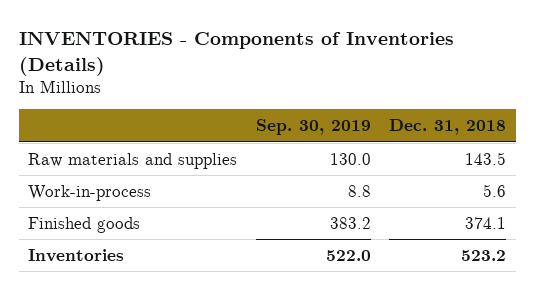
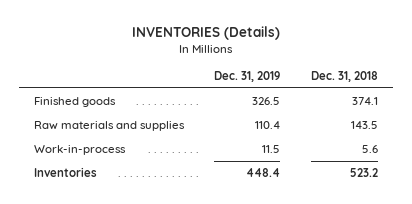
[19,31,455,76] INVENTORIES - Components of Inventories (Details) -> [131,25,280,40] INVENTORIES (Details)
[255,119,371,136] Sep. 30, 2019 -> none
none -> [214,71,281,83] Dec. 31, 2019
[28,216,141,233] Finished goods -> [33,96,116,107] Finished goods

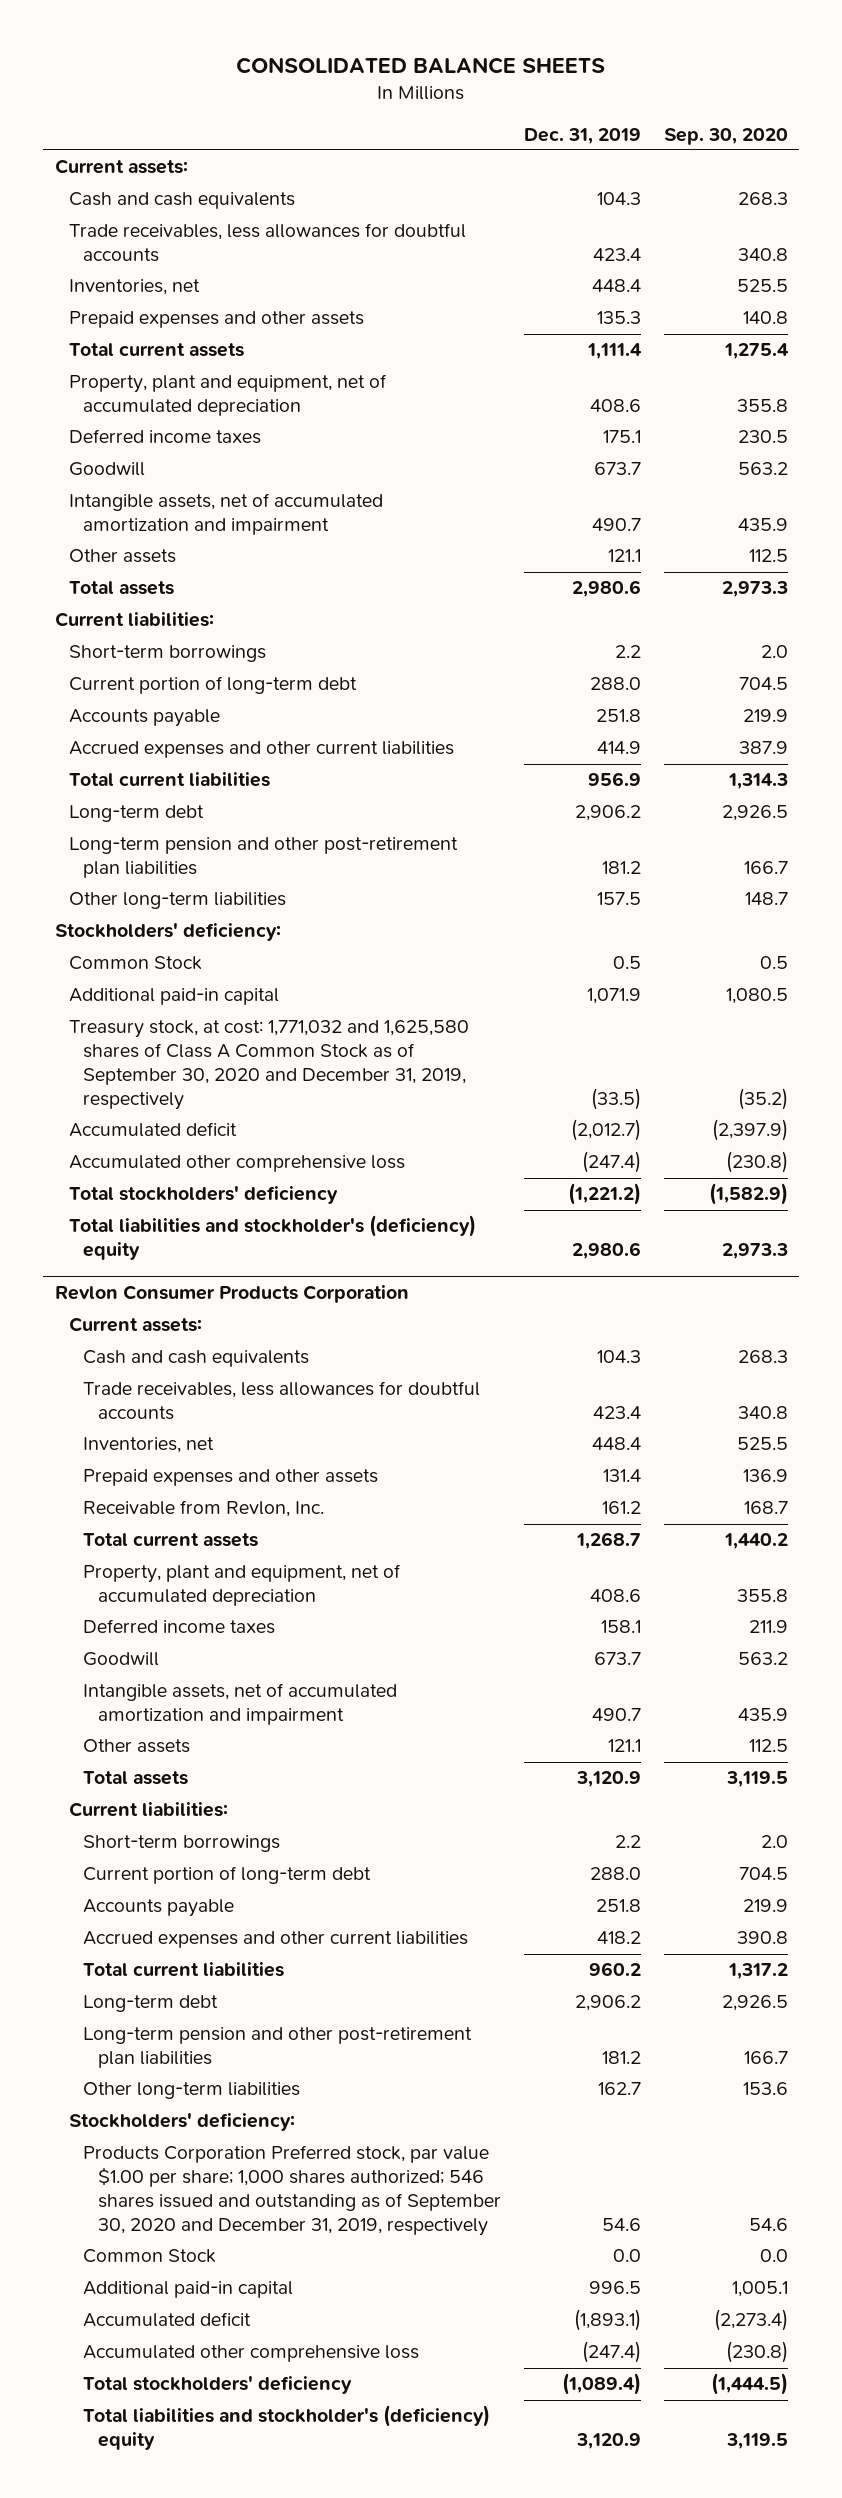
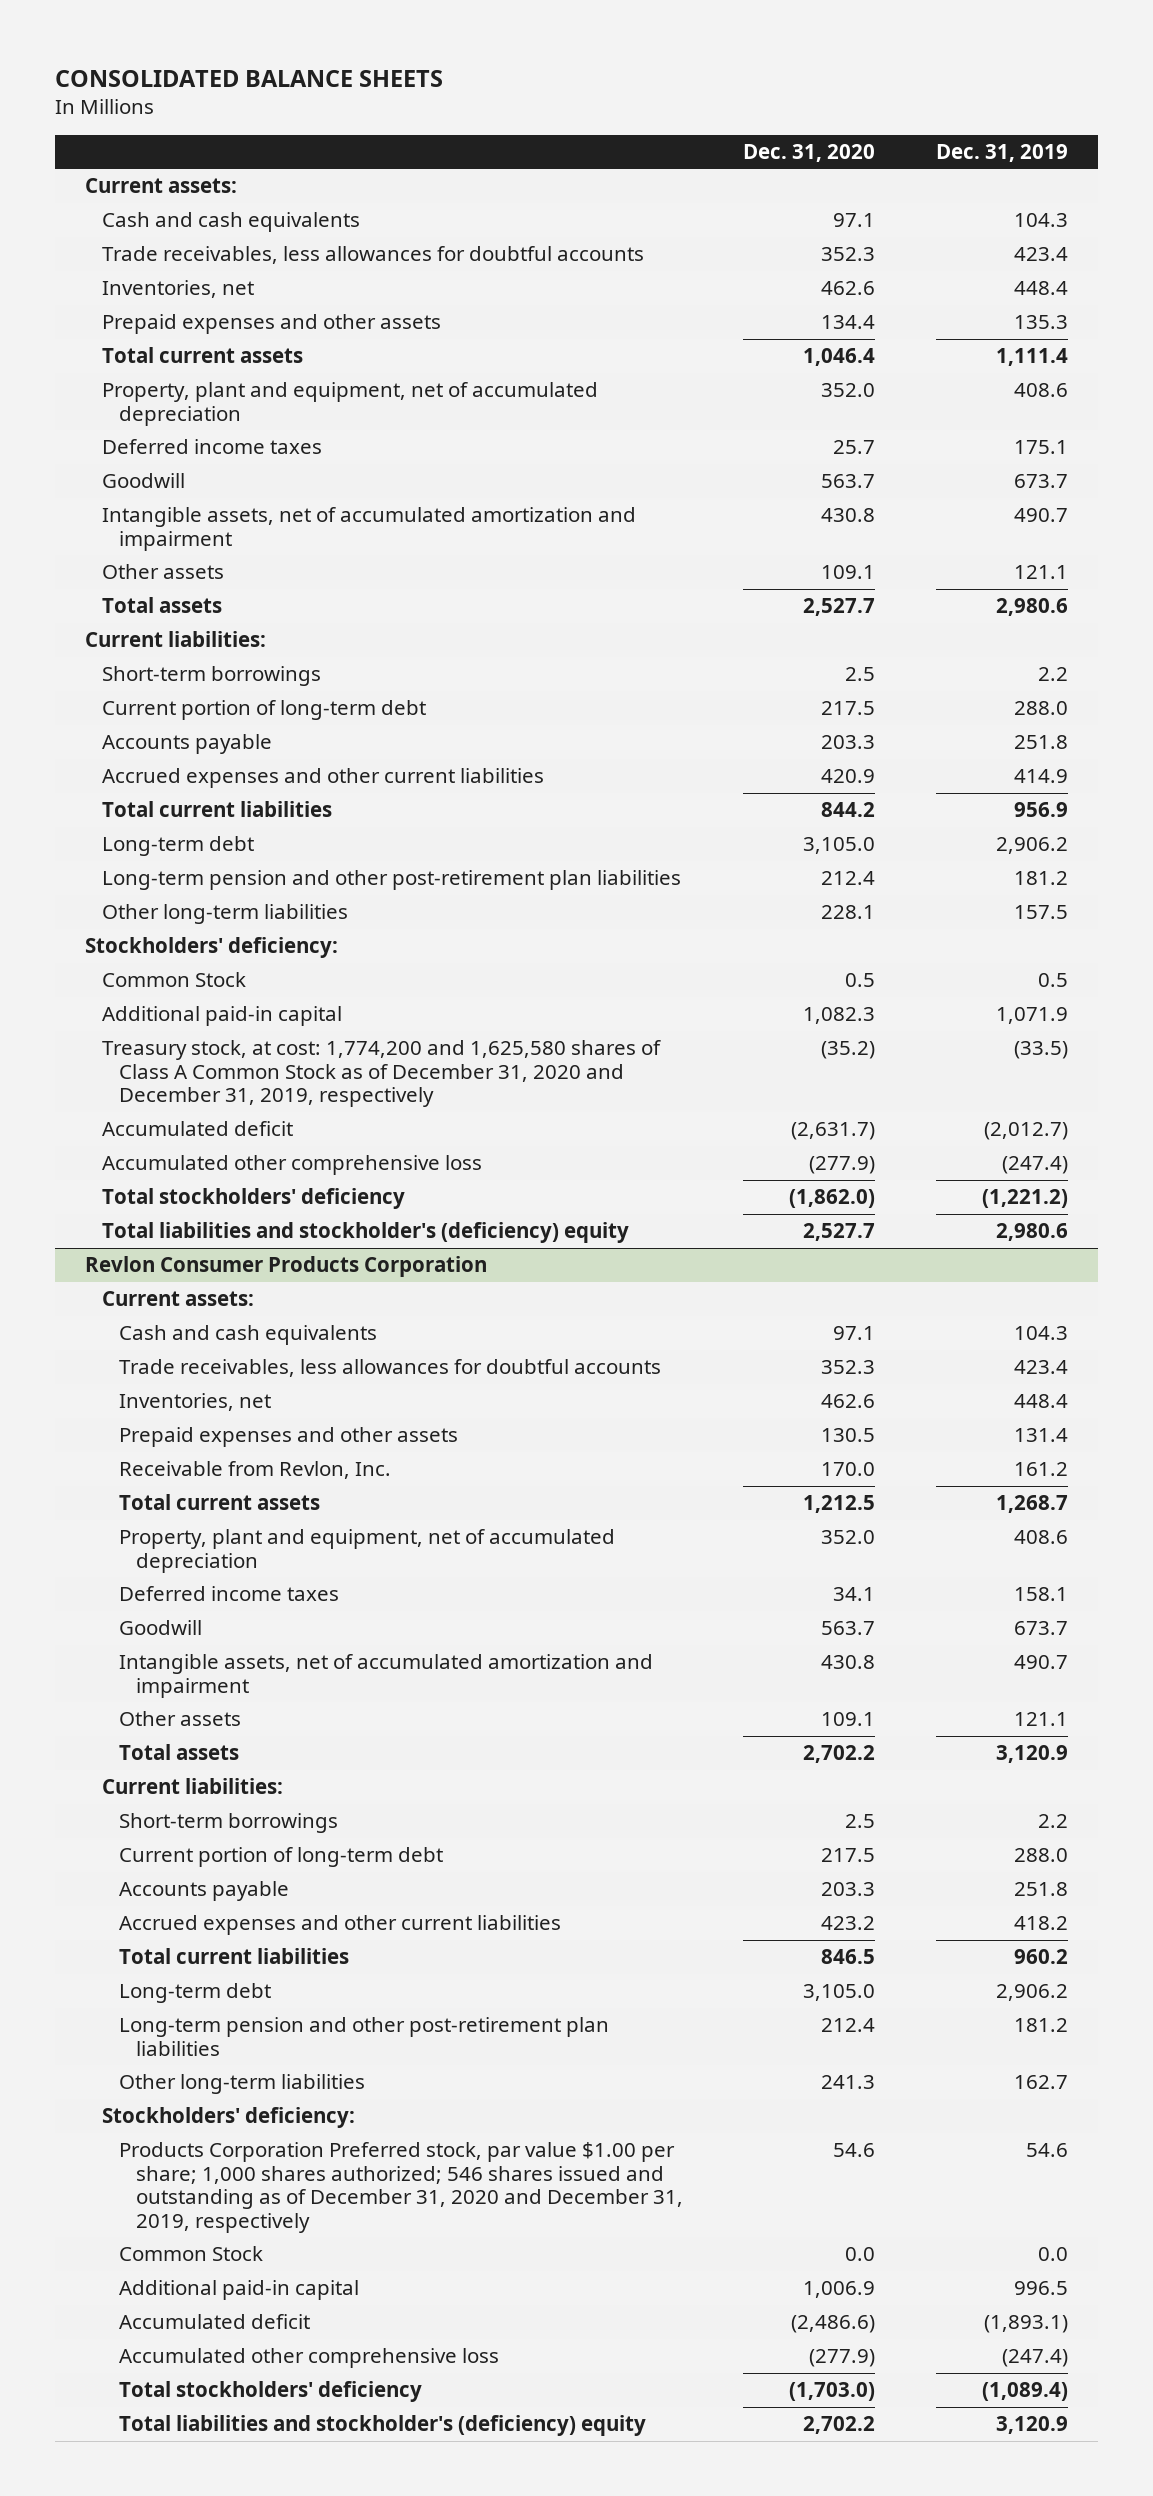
[663,127,788,145] Sep. 30, 2020 -> none
none -> [743,143,876,162] Dec. 31, 2020
[69,1020,470,1110] Treasury stock, at cost: 1,771,032 and 1,625,580 shares of Class A Common Stock as of September 30, 2020 and December 31, 2019, respectively -> [102,1040,662,1108] Treasury stock, at cost: 1,774,200 and 1,625,580 shares of Class A Common Stock as of December 31, 2020 and December 31, 2019, respectively
[83,2145,501,2236] Products Corporation Preferred stock, par value $1.00 per share; 1,000 shares authorized; 546 shares issued and outstanding as of September 30, 2020 and December 31, 2019, respectively -> [119,2142,684,2233] Products Corporation Preferred stock, par value $1.00 per share; 1,000 shares authorized; 546 shares issued and outstanding as of December 31, 2020 and December 31, 2019, respectively

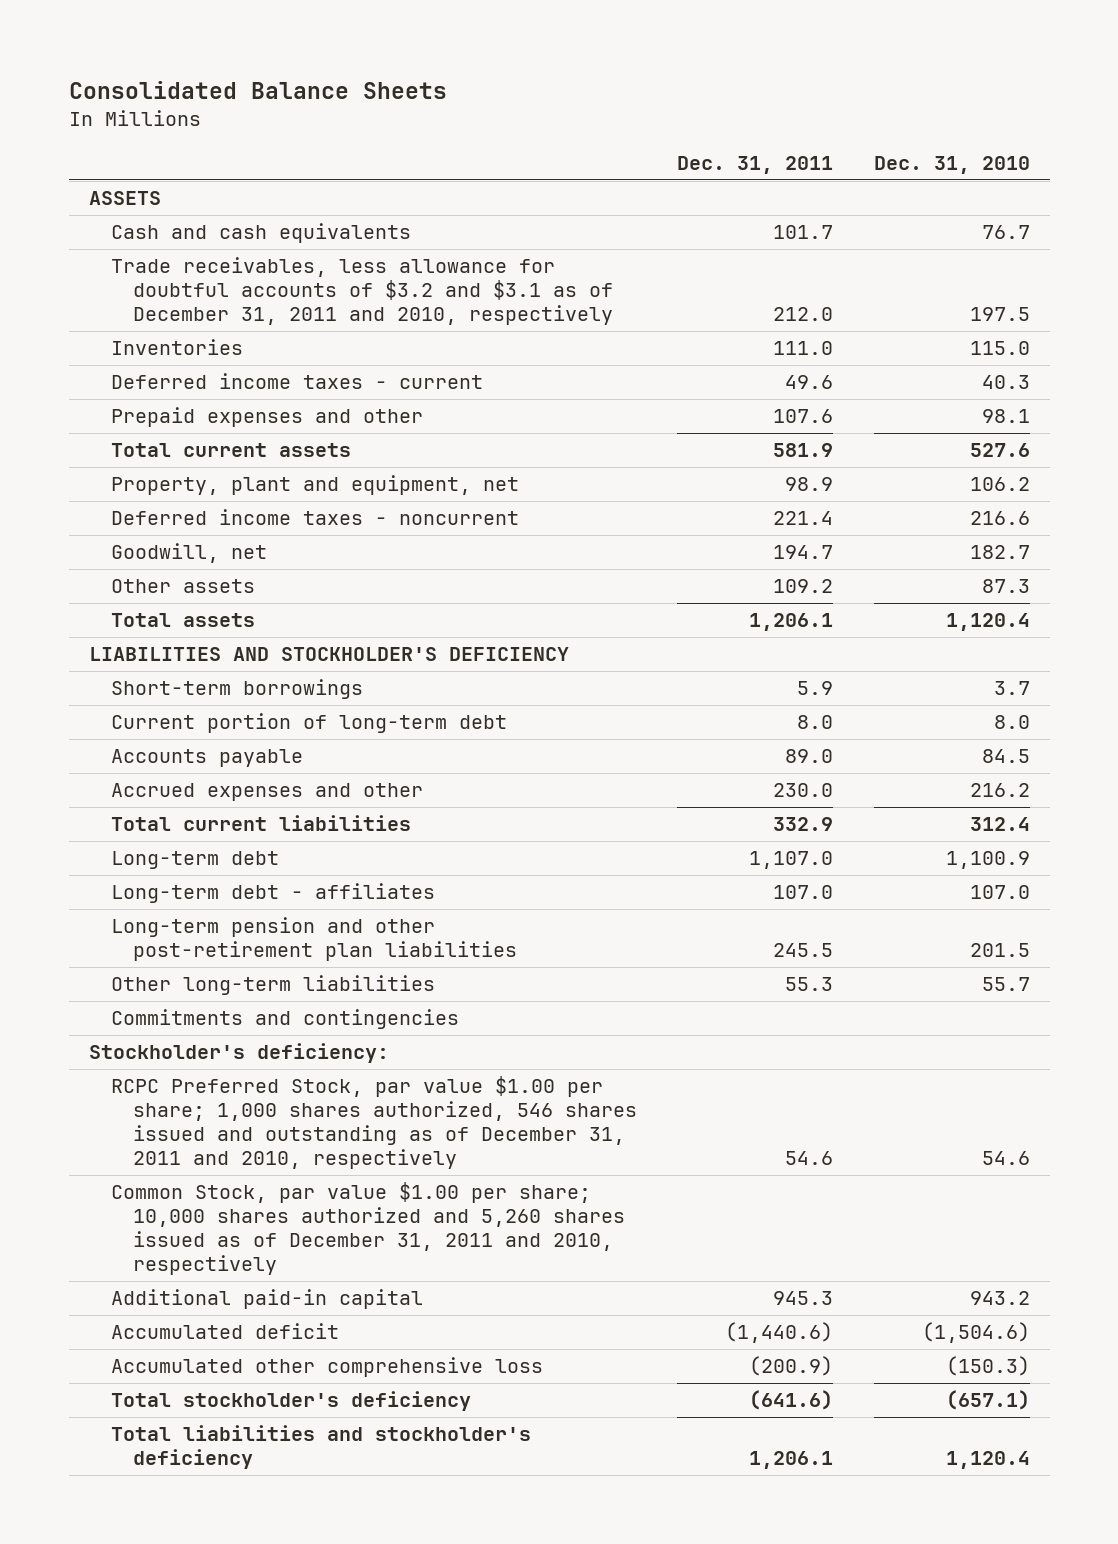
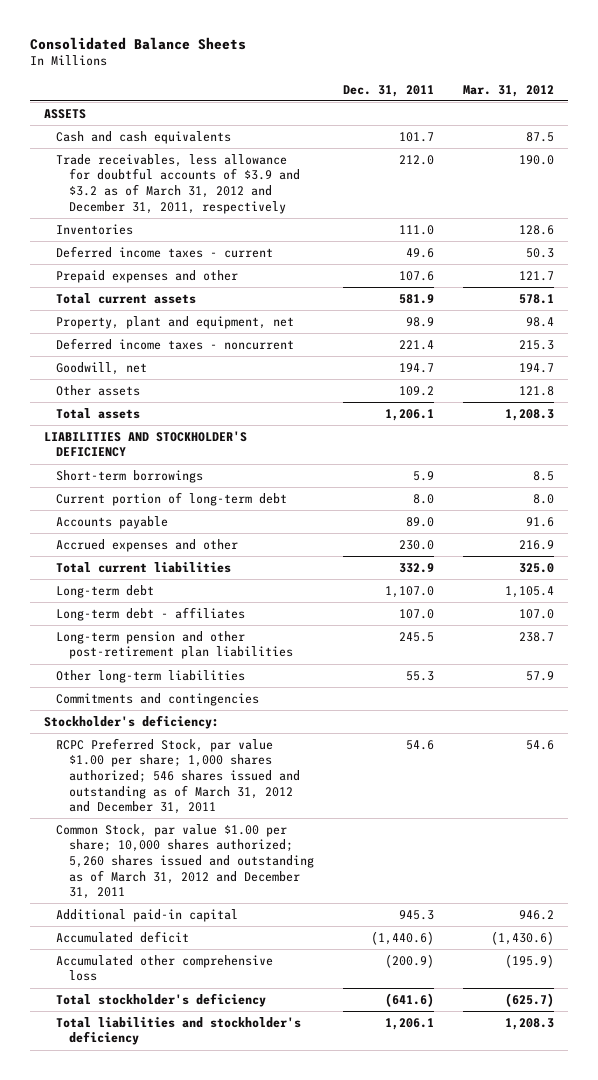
[873,155,1030,174] Dec. 31, 2010 -> none
none -> [462,84,554,97] Mar. 31, 2012
[110,257,613,326] Trade receivables, less allowance for doubtful accounts of $3.2 and $3.1 as of December 31, 2011 and 2010, respectively -> [56,153,300,214] Trade receivables, less allowance for doubtful accounts of $3.9 and $3.2 as of March 31, 2012 and December 31, 2011, respectively
[110,1076,637,1170] RCPC Preferred Stock, par value $1.00 per share; 1,000 shares authorized, 546 shares issued and outstanding as of December 31, 2011 and 2010, respectively -> [56,737,300,815] RCPC Preferred Stock, par value $1.00 per share; 1,000 shares authorized; 546 shares issued and outstanding as of March 31, 2012 and December 31, 2011
[110,1182,625,1276] Common Stock, par value $1.00 per share; 10,000 shares authorized and 5,260 shares issued as of December 31, 2011 and 2010, respectively -> [56,823,314,900] Common Stock, par value $1.00 per share; 10,000 shares authorized; 5,260 shares issued and outstanding as of March 31, 2012 and December 31, 2011

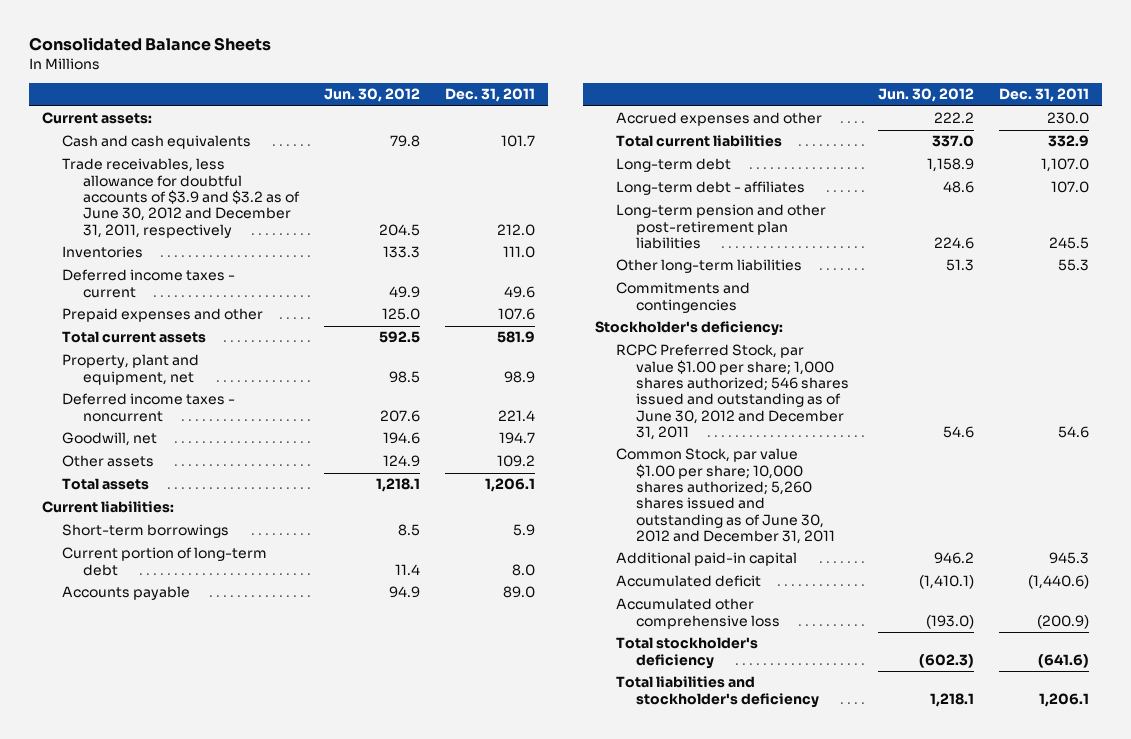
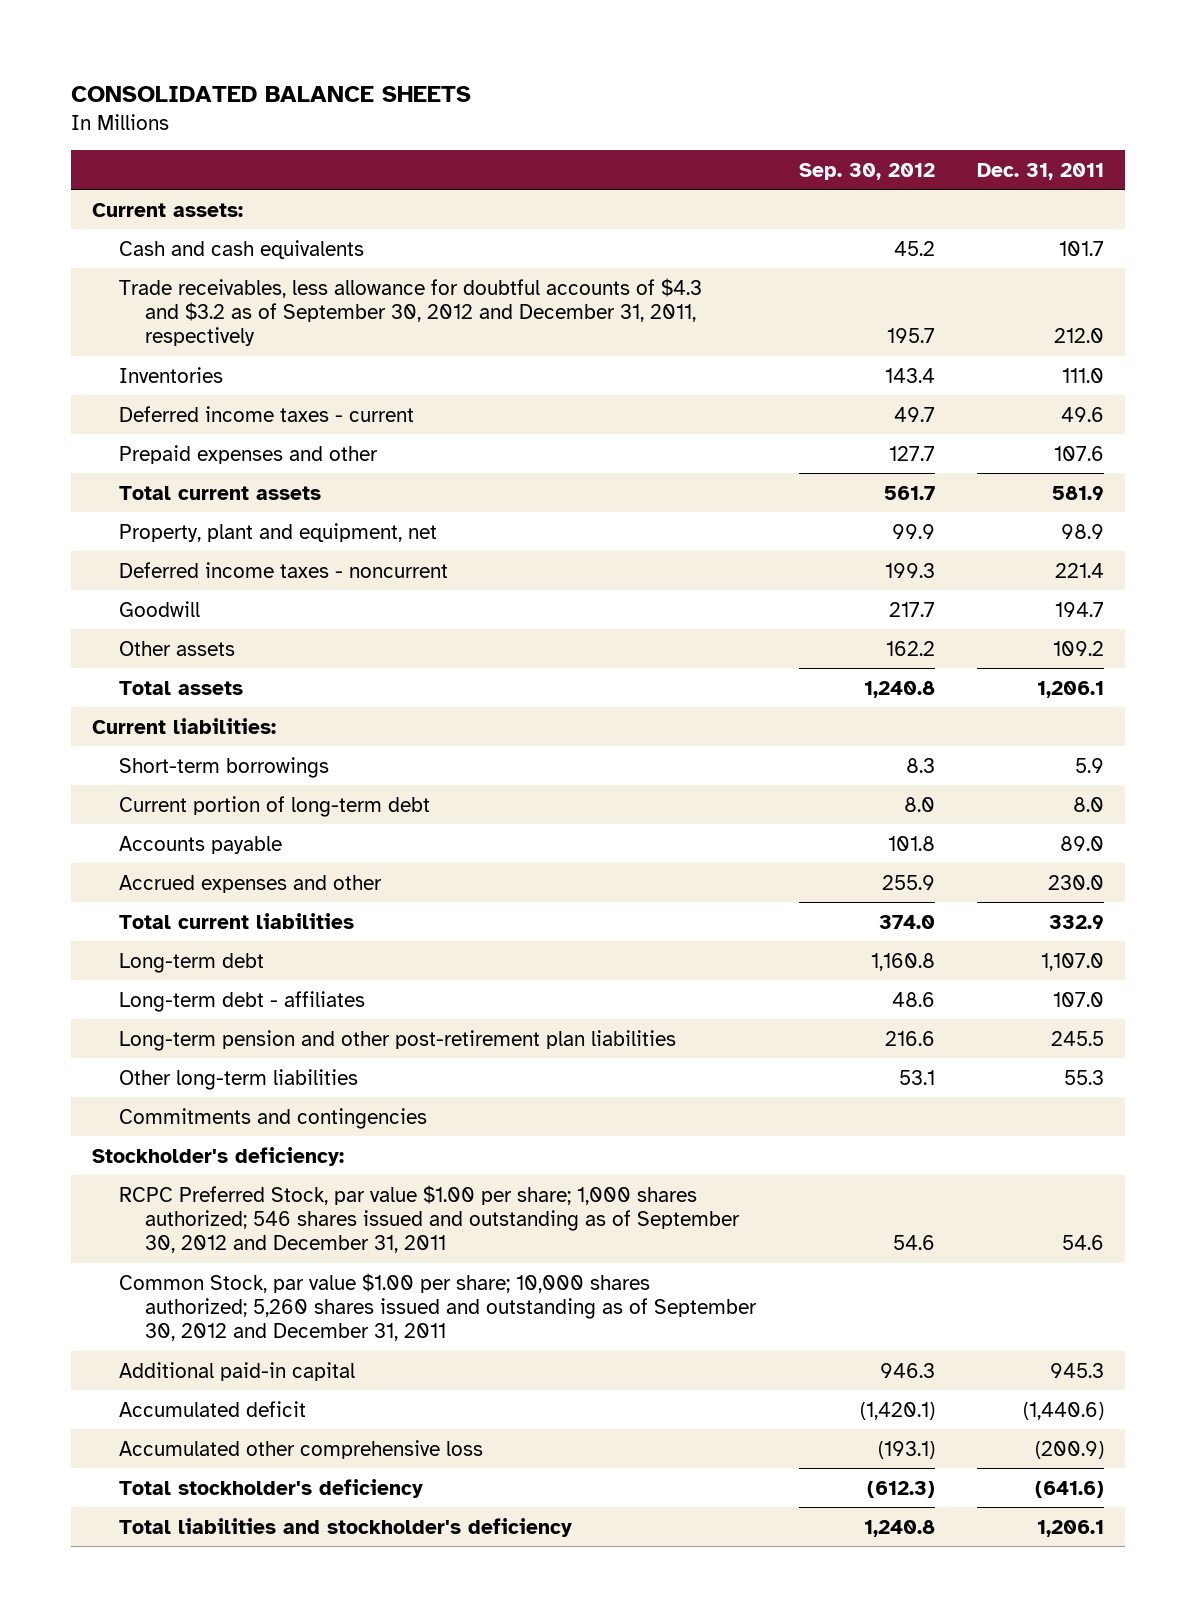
[29,37,272,52] Consolidated Balance Sheets -> [70,86,471,103] CONSOLIDATED BALANCE SHEETS
[324,88,421,103] Jun. 30, 2012 -> none
none -> [798,162,935,180] Sep. 30, 2012
[62,158,300,238] Trade receivables, less allowance for doubtful accounts of $3.9 and $3.2 as of June 30, 2012 and December 31, 2011, respectively -> [118,277,702,346] Trade receivables, less allowance for doubtful accounts of $4.3 and $3.2 as of September 30, 2012 and December 31, 2011, respectively
[62,432,158,447] Goodwill, net -> [118,600,200,617] Goodwill
[615,344,850,441] RCPC Preferred Stock, par value $1.00 per share; 1,000 shares authorized; 546 shares issued and outstanding as of June 30, 2012 and December 31, 2011 -> [118,1184,741,1253] RCPC Preferred Stock, par value $1.00 per share; 1,000 shares authorized; 546 shares issued and outstanding as of September 30, 2012 and December 31, 2011
[615,448,836,545] Common Stock, par value $1.00 per share; 10,000 shares authorized; 5,260 shares issued and outstanding as of June 30, 2012 and December 31, 2011 -> [118,1272,758,1341] Common Stock, par value $1.00 per share; 10,000 shares authorized; 5,260 shares issued and outstanding as of September 30, 2012 and December 31, 2011

